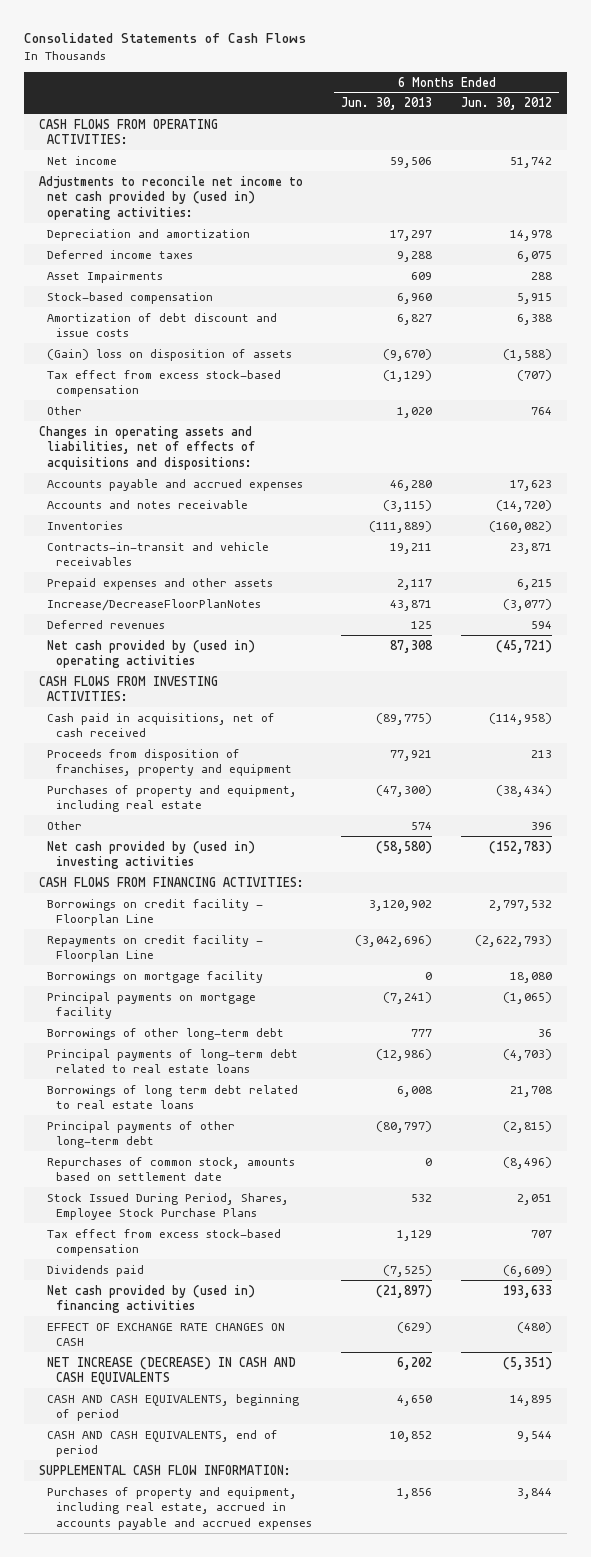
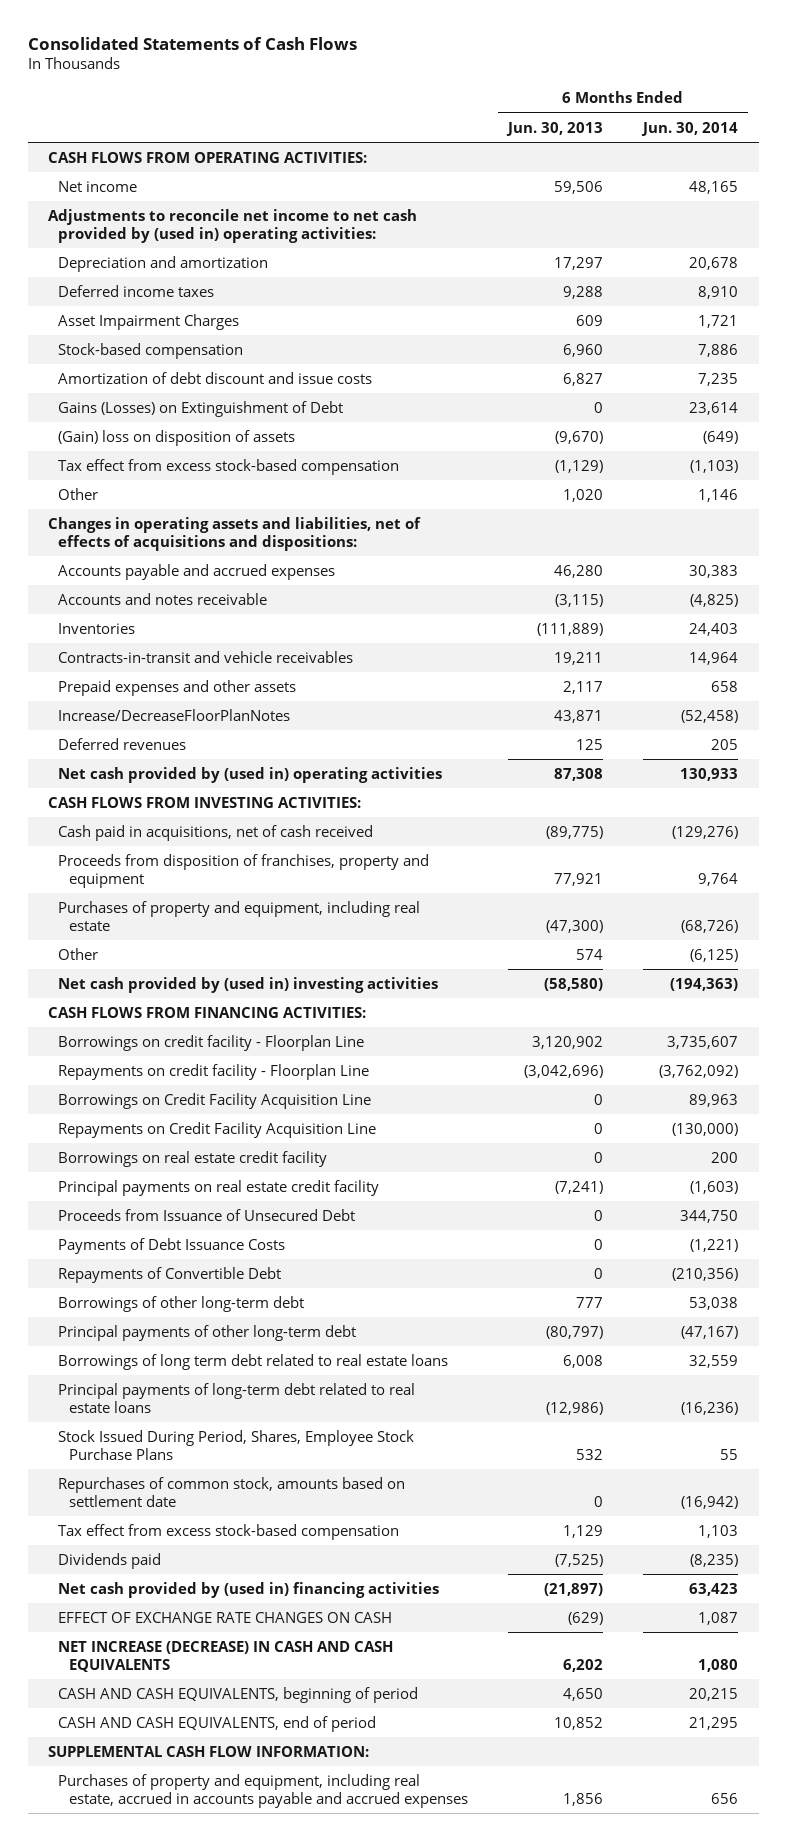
[461,97,553,111] Jun. 30, 2012 -> none
none -> [641,121,739,136] Jun. 30, 2014
[47,270,164,283] Asset Impairments -> [58,313,240,330] Asset Impairment Charges
none -> [58,400,344,417] Gains (Losses) on Extinguishment of Debt
[47,970,264,983] Borrowings on mortgage facility -> none
none -> [58,1092,372,1109] Borrowings on Credit Facility Acquisition Line
none -> [58,1121,377,1138] Repayments on Credit Facility Acquisition Line
none -> [58,1150,328,1167] Borrowings on real estate credit facility
[47,991,257,1020] Principal payments on mortgage facility -> [58,1179,380,1196] Principal payments on real estate credit facility
none -> [58,1208,356,1221] Proceeds from Issuance of Unsecured Debt
none -> [58,1237,286,1254] Payments of Debt Issuance Costs
none -> [58,1266,282,1283] Repayments of Convertible Debt
[47,1084,299,1110] Borrowings of long term debt related to real estate loans -> [58,1353,449,1370] Borrowings of long term debt related to real estate loans
[47,1048,299,1074] Principal payments of long-term debt related to real estate loans -> [58,1382,416,1413] Principal payments of long-term debt related to real estate loans
[47,1156,296,1182] Repurchases of common stock, amounts based on settlement date -> [58,1476,406,1507] Repurchases of common stock, amounts based on settlement date

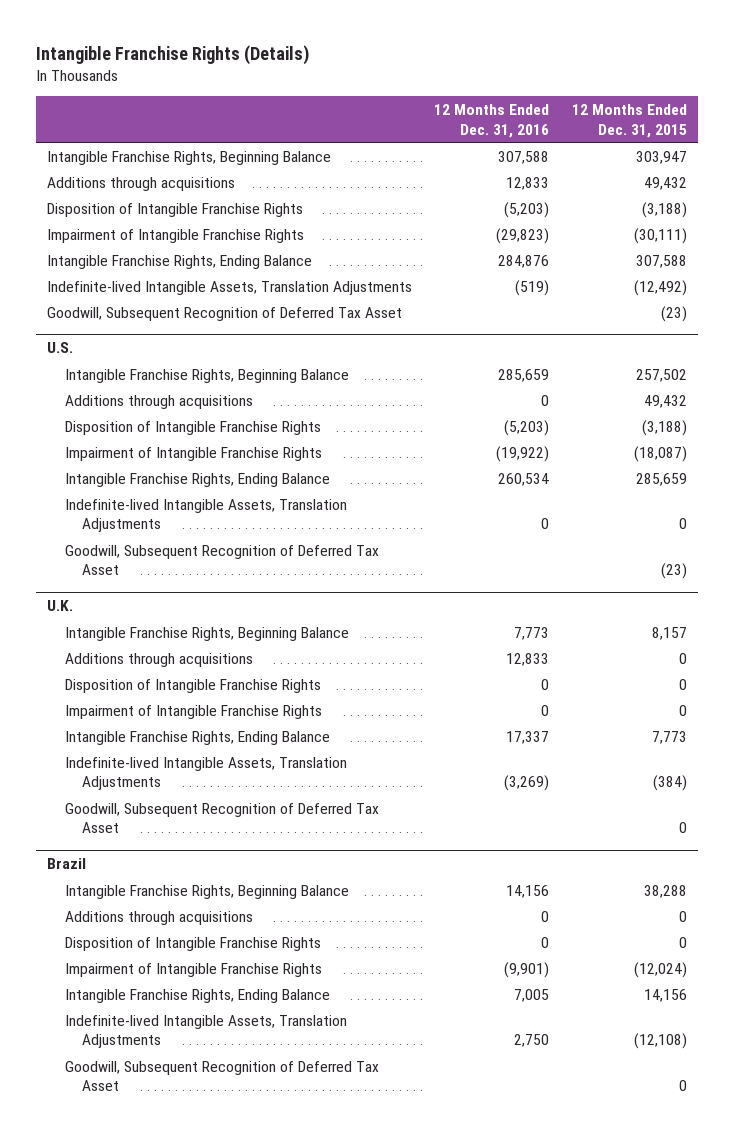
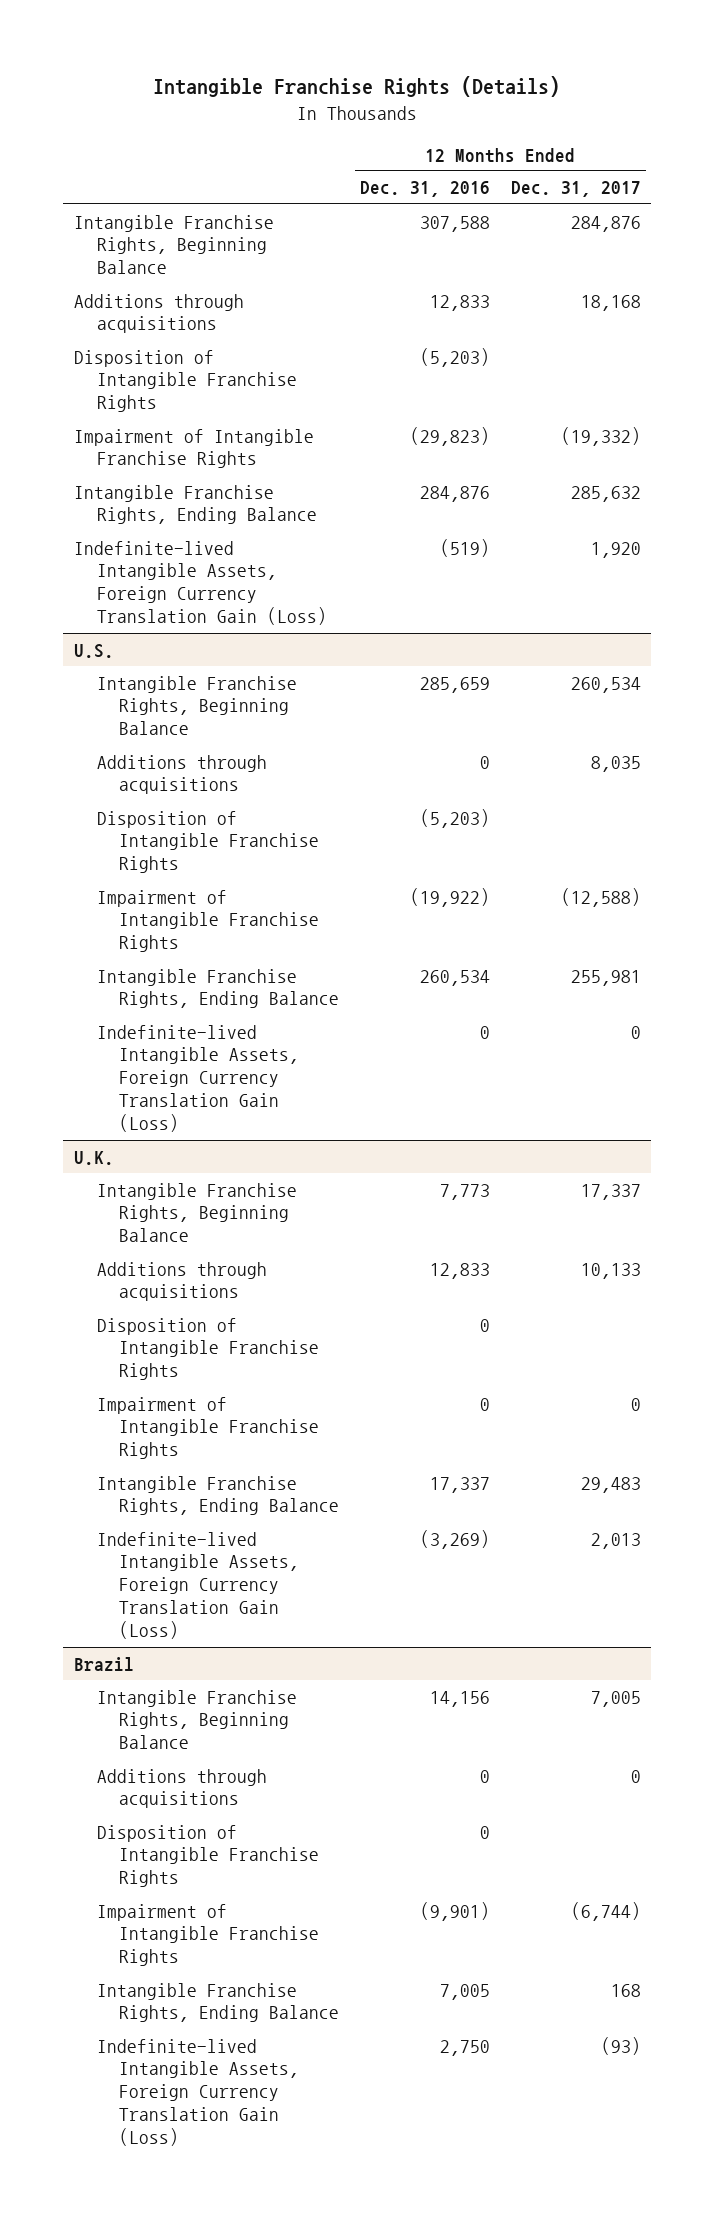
[571,103,687,138] 12 Months Ended Dec. 31, 2015 -> none
none -> [510,181,641,198] Dec. 31, 2017
[46,306,402,321] Goodwill, Subsequent Recognition of Deferred Tax Asset -> none
[46,280,412,295] Indefinite-lived Intangible Assets, Translation Adjustments -> [73,540,327,626] Indefinite-lived Intangible Assets, Foreign Currency Translation Gain (Loss)
[64,544,379,576] Goodwill, Subsequent Recognition of Deferred Tax Asset -> none
[64,498,347,533] Indefinite-lived Intangible Assets, Translation Adjustments -> [96,1024,300,1133] Indefinite-lived Intangible Assets, Foreign Currency Translation Gain (Loss)
[64,802,379,834] Goodwill, Subsequent Recognition of Deferred Tax Asset -> none
[64,756,347,791] Indefinite-lived Intangible Assets, Translation Adjustments -> [96,1531,300,1640] Indefinite-lived Intangible Assets, Foreign Currency Translation Gain (Loss)
[64,1060,379,1092] Goodwill, Subsequent Recognition of Deferred Tax Asset -> none
[64,1014,347,1049] Indefinite-lived Intangible Assets, Translation Adjustments -> [96,2038,300,2147] Indefinite-lived Intangible Assets, Foreign Currency Translation Gain (Loss)

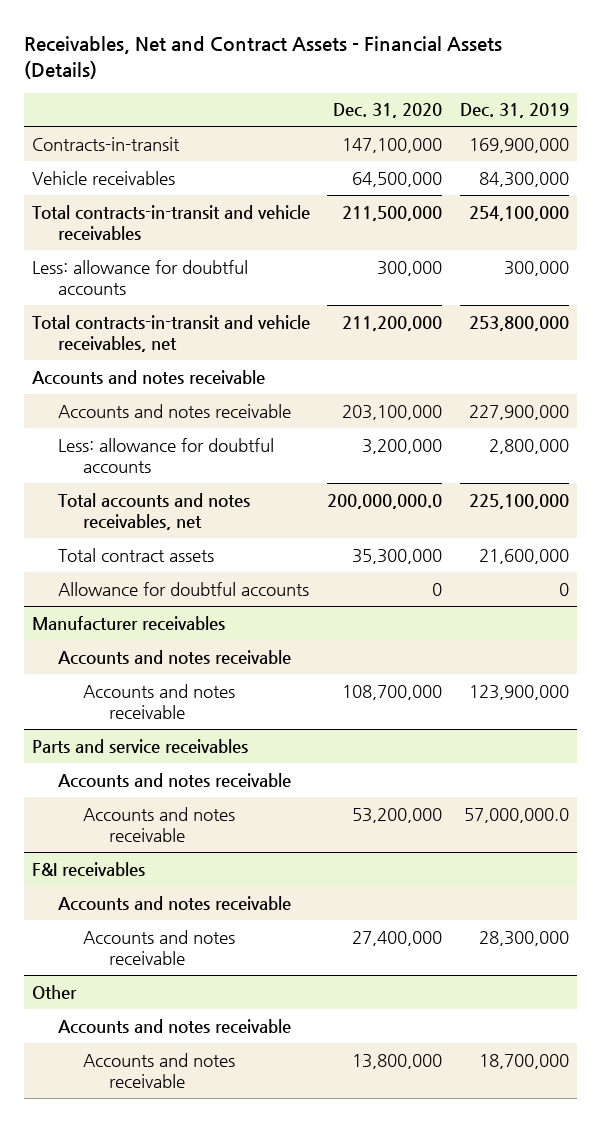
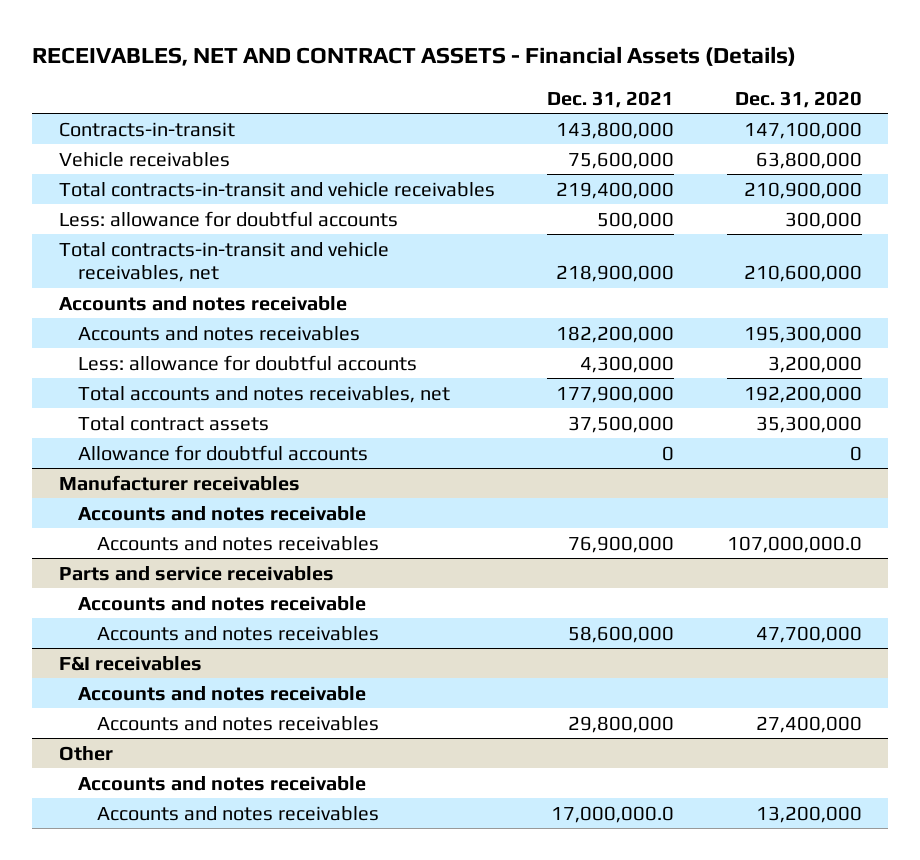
[23,35,502,79] Receivables, Net and Contract Assets - Financial Assets (Details) -> [32,46,797,67] RECEIVABLES, NET AND CONTRACT ASSETS - Financial Assets (Details)
[459,103,569,119] Dec. 31, 2019 -> none
none -> [547,90,675,108] Dec. 31, 2021
[352,171,443,187] 64,500,000 -> [755,151,862,169] 63,800,000
[342,205,443,221] 211,500,000 -> [743,181,862,199] 210,900,000
[342,315,443,331] 211,200,000 -> [743,264,862,282] 210,600,000
[57,403,291,418] Accounts and notes receivable -> [78,325,361,341] Accounts and notes receivables
[342,404,443,420] 203,100,000 -> [743,325,862,343] 195,300,000
[327,493,443,509] 200,000,000.0 -> [743,385,862,403] 192,200,000
[83,683,236,720] Accounts and notes receivable -> [97,535,380,551] Accounts and notes receivables
[342,684,443,700] 108,700,000 -> [726,535,862,553] 107,000,000.0
[83,806,236,843] Accounts and notes receivable -> [97,625,380,641] Accounts and notes receivables
[352,807,443,823] 53,200,000 -> [755,625,862,643] 47,700,000
[83,929,236,966] Accounts and notes receivable -> [97,715,380,731] Accounts and notes receivables
[83,1052,236,1089] Accounts and notes receivable -> [97,805,380,821] Accounts and notes receivables
[352,1053,443,1069] 13,800,000 -> [755,805,862,823] 13,200,000

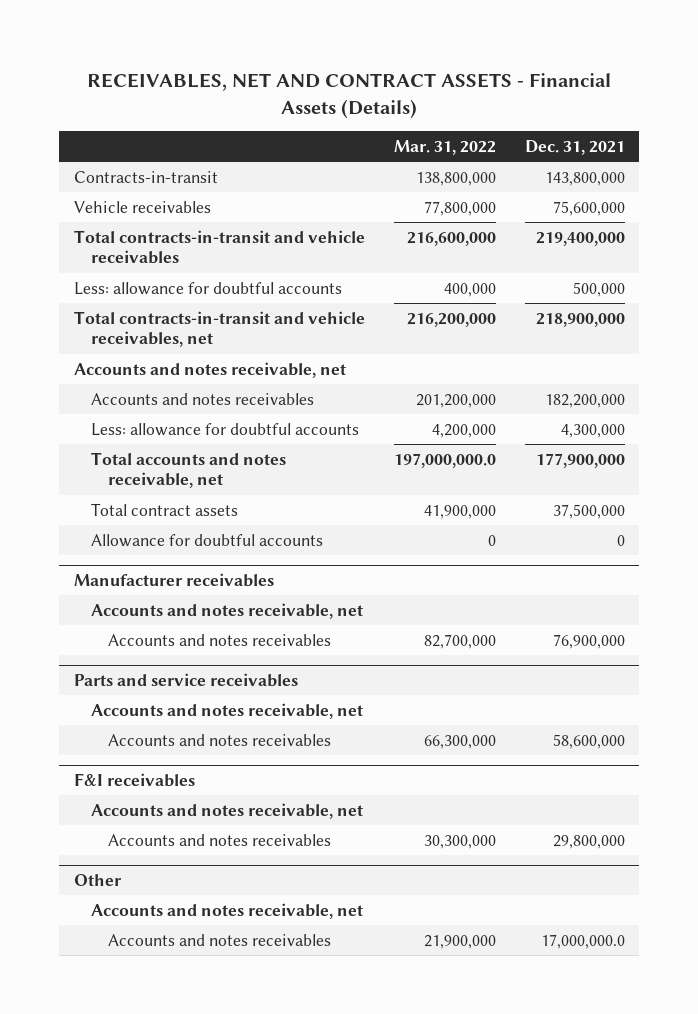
[734,90,862,108] Dec. 31, 2020 -> none
none -> [393,139,496,155] Mar. 31, 2022
[58,295,347,311] Accounts and notes receivable -> [73,361,346,378] Accounts and notes receivable, net
[78,385,451,403] Total accounts and notes receivables, net -> [90,451,286,489] Total accounts and notes receivable, net
[78,505,367,521] Accounts and notes receivable -> [90,602,363,619] Accounts and notes receivable, net
[78,595,367,611] Accounts and notes receivable -> [90,702,363,719] Accounts and notes receivable, net
[78,685,367,701] Accounts and notes receivable -> [90,802,363,819] Accounts and notes receivable, net
[78,775,367,791] Accounts and notes receivable -> [90,902,363,919] Accounts and notes receivable, net

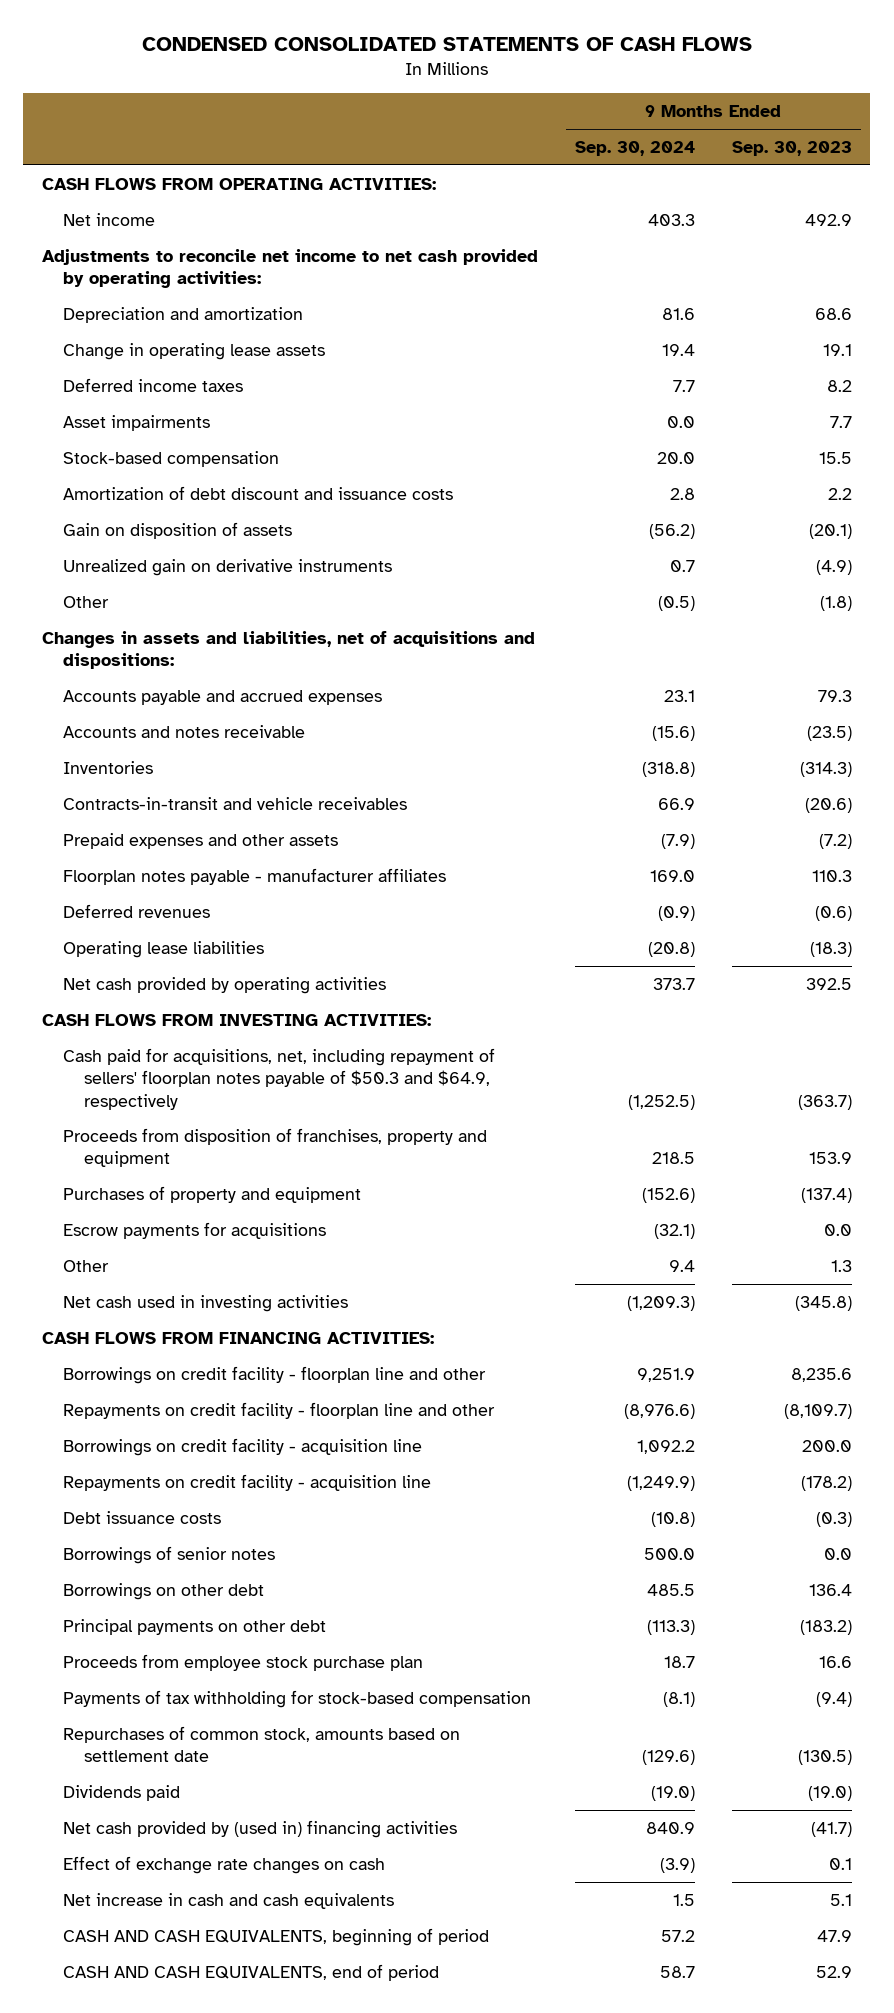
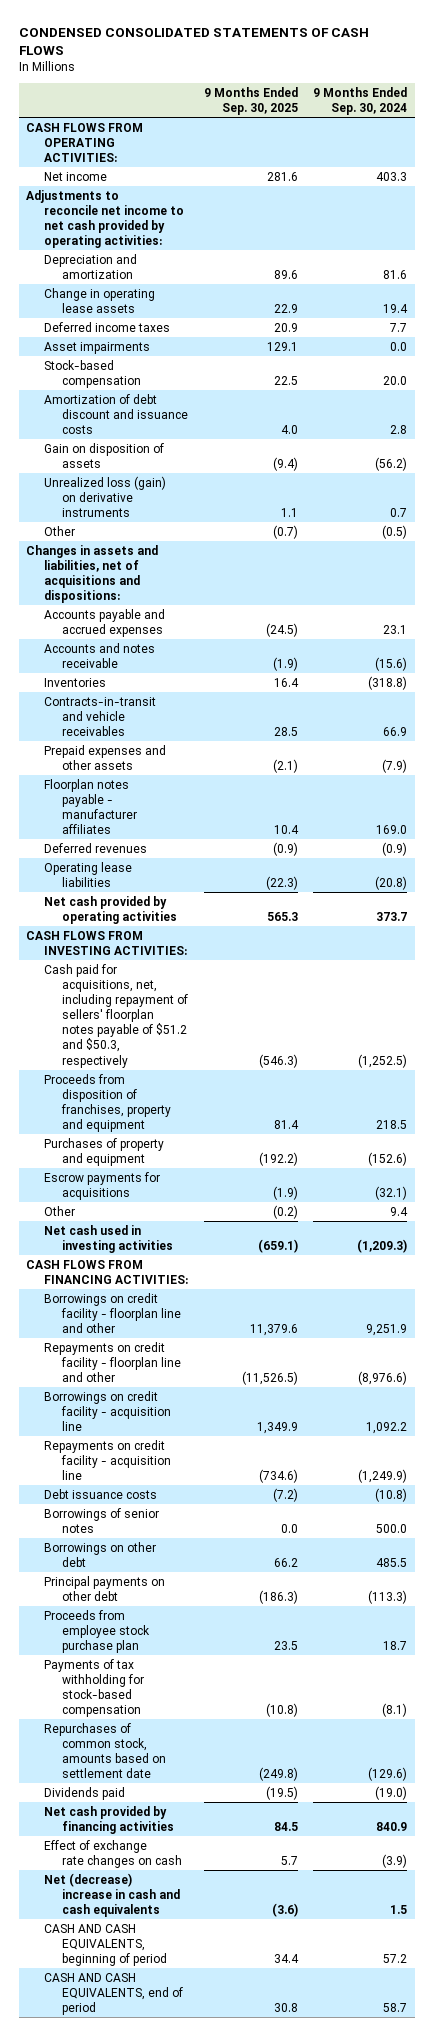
[731,140,852,156] Sep. 30, 2023 -> none
none -> [203,86,298,115] 9 Months Ended Sep. 30, 2025
[63,558,393,576] Unrealized gain on derivative instruments -> [44,475,167,517] Unrealized loss (gain) on derivative instruments
[63,1047,496,1110] Cash paid for acquisitions, net, including repayment of sellers' floorplan notes payable of $50.3 and $64.9, respectively -> [44,963,188,1068] Cash paid for acquisitions, net, including repayment of sellers' floorplan notes payable of $51.2 and $50.3, respectively
[63,1819,458,1838] Net cash provided by (used in) financing activities -> [44,1805,174,1834] Net cash provided by financing activities
[63,1892,395,1909] Net increase in cash and cash equivalents -> [44,1872,180,1917] Net (decrease) increase in cash and cash equivalents

